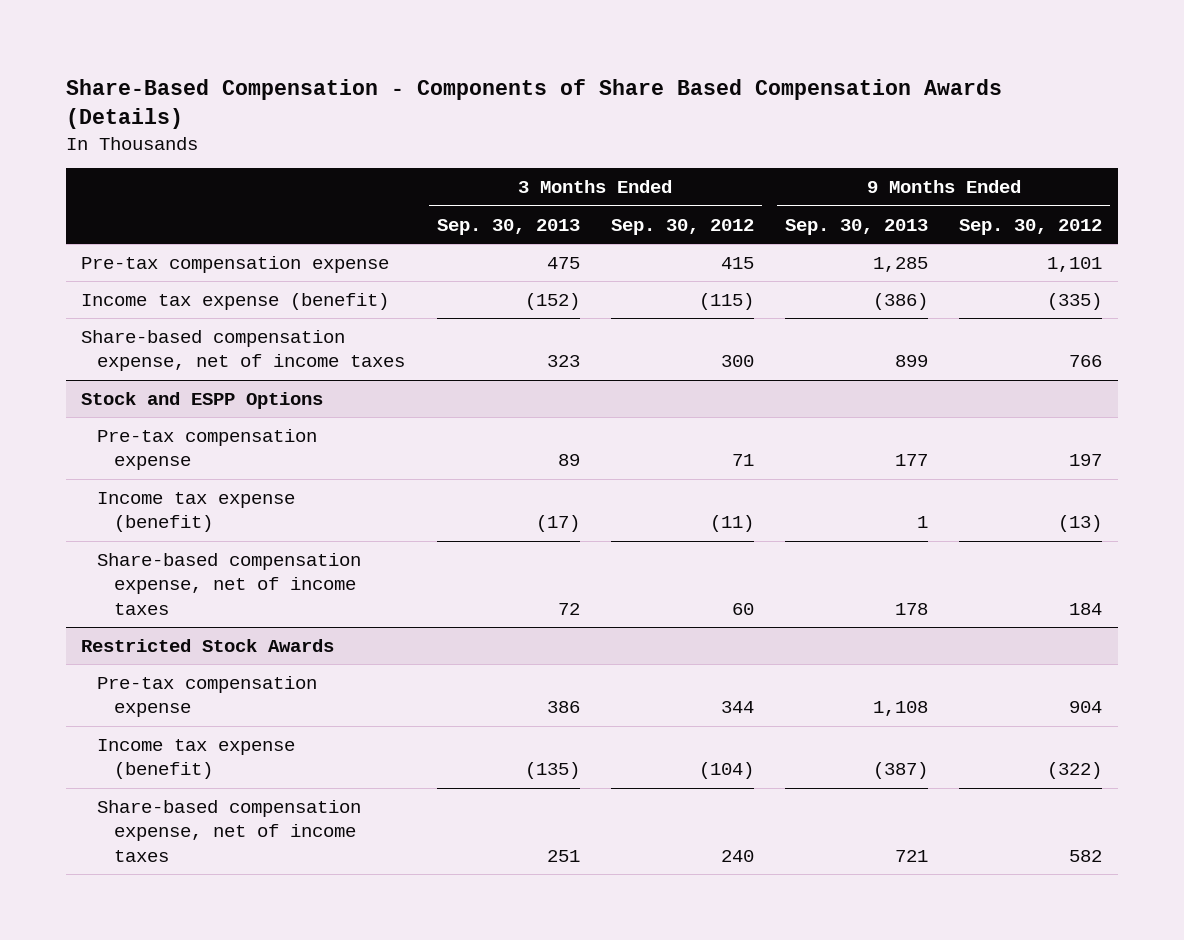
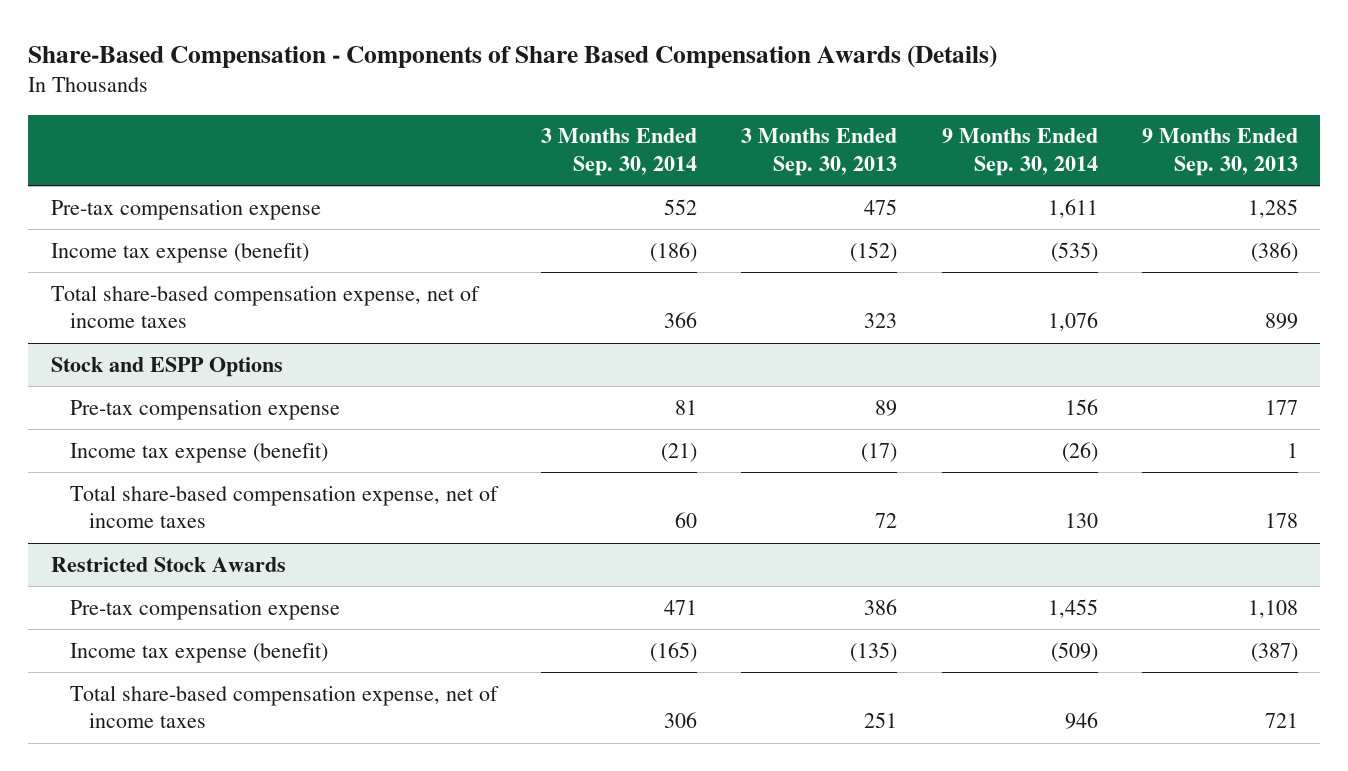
[610,218,754,235] Sep. 30, 2012 -> none
[959,218,1103,235] Sep. 30, 2012 -> none
none -> [541,128,698,176] 3 Months Ended Sep. 30, 2014
none -> [941,128,1098,176] 9 Months Ended Sep. 30, 2014
[81,329,406,372] Share-based compensation expense, net of income taxes -> [50,284,480,329] Total share-based compensation expense, net of income taxes
[97,552,362,615] Share-based compensation expense, net of income taxes -> [69,484,499,529] Total share-based compensation expense, net of income taxes
[97,799,362,862] Share-based compensation expense, net of income taxes -> [69,684,499,729] Total share-based compensation expense, net of income taxes

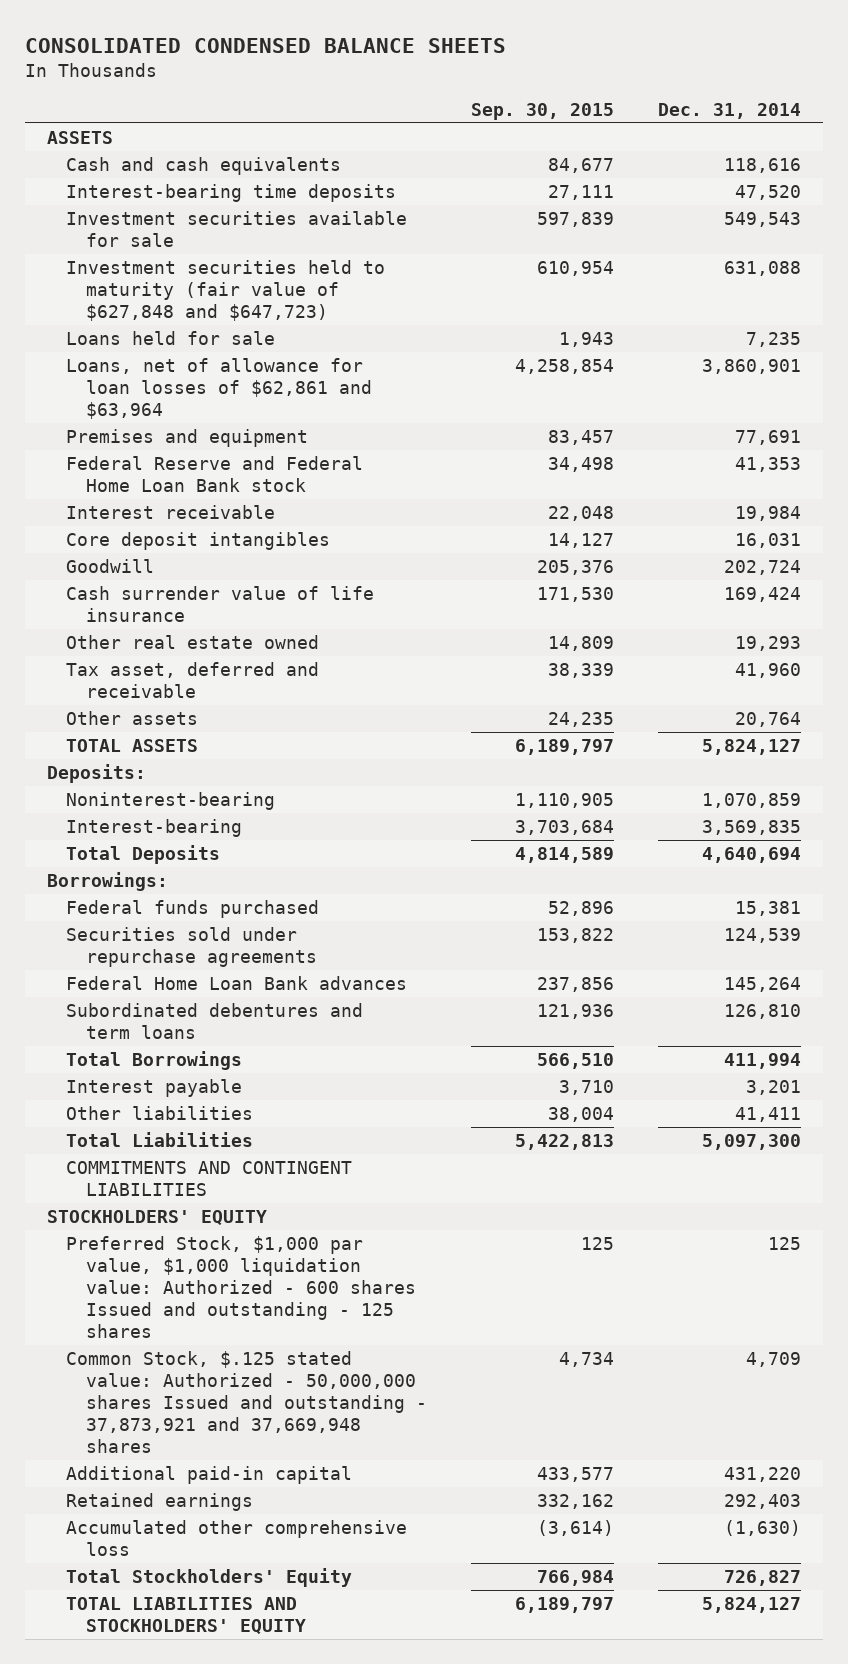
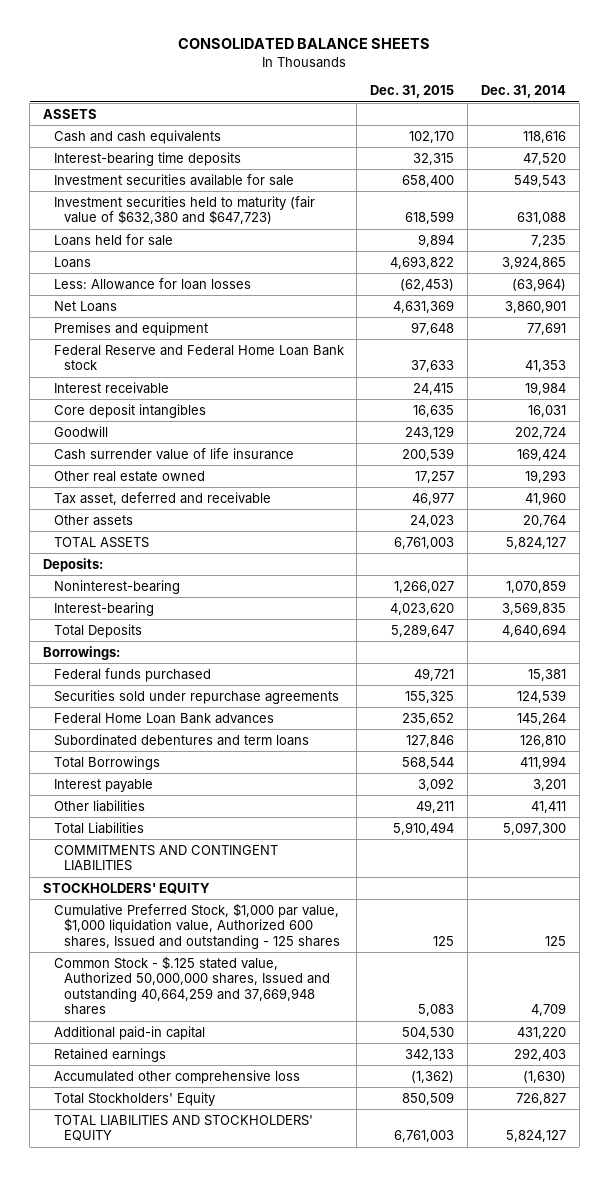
[24,37,506,53] CONSOLIDATED CONDENSED BALANCE SHEETS -> [178,38,431,50] CONSOLIDATED BALANCE SHEETS
[470,102,614,120] Sep. 30, 2015 -> none
none -> [370,85,455,99] Dec. 31, 2015
[66,260,386,322] Investment securities held to maturity (fair value of $627,848 and $647,723) -> [53,195,315,225] Investment securities held to maturity (fair value of $632,380 and $647,723)
none -> [53,256,91,268] Loans
none -> [53,277,251,290] Less: Allowance for loan losses
[66,358,372,420] Loans, net of allowance for loan losses of $62,861 and $63,964 -> [53,300,117,312] Net Loans
[66,1236,416,1338] Preferred Stock, $1,000 par value, $1,000 liquidation value: Authorized - 600 shares Issued and outstanding - 125 shares -> [53,902,341,949] Cumulative Preferred Stock, $1,000 par value, $1,000 liquidation value, Authorized 600 shares, Issued and outstanding - 125 shares
[66,1351,427,1453] Common Stock, $.125 stated value: Authorized - 50,000,000 shares Issued and outstanding - 37,873,921 and 37,669,948 shares -> [53,955,331,1016] Common Stock - $.125 stated value, Authorized 50,000,000 shares, Issued and outstanding 40,664,259 and 37,669,948 shares

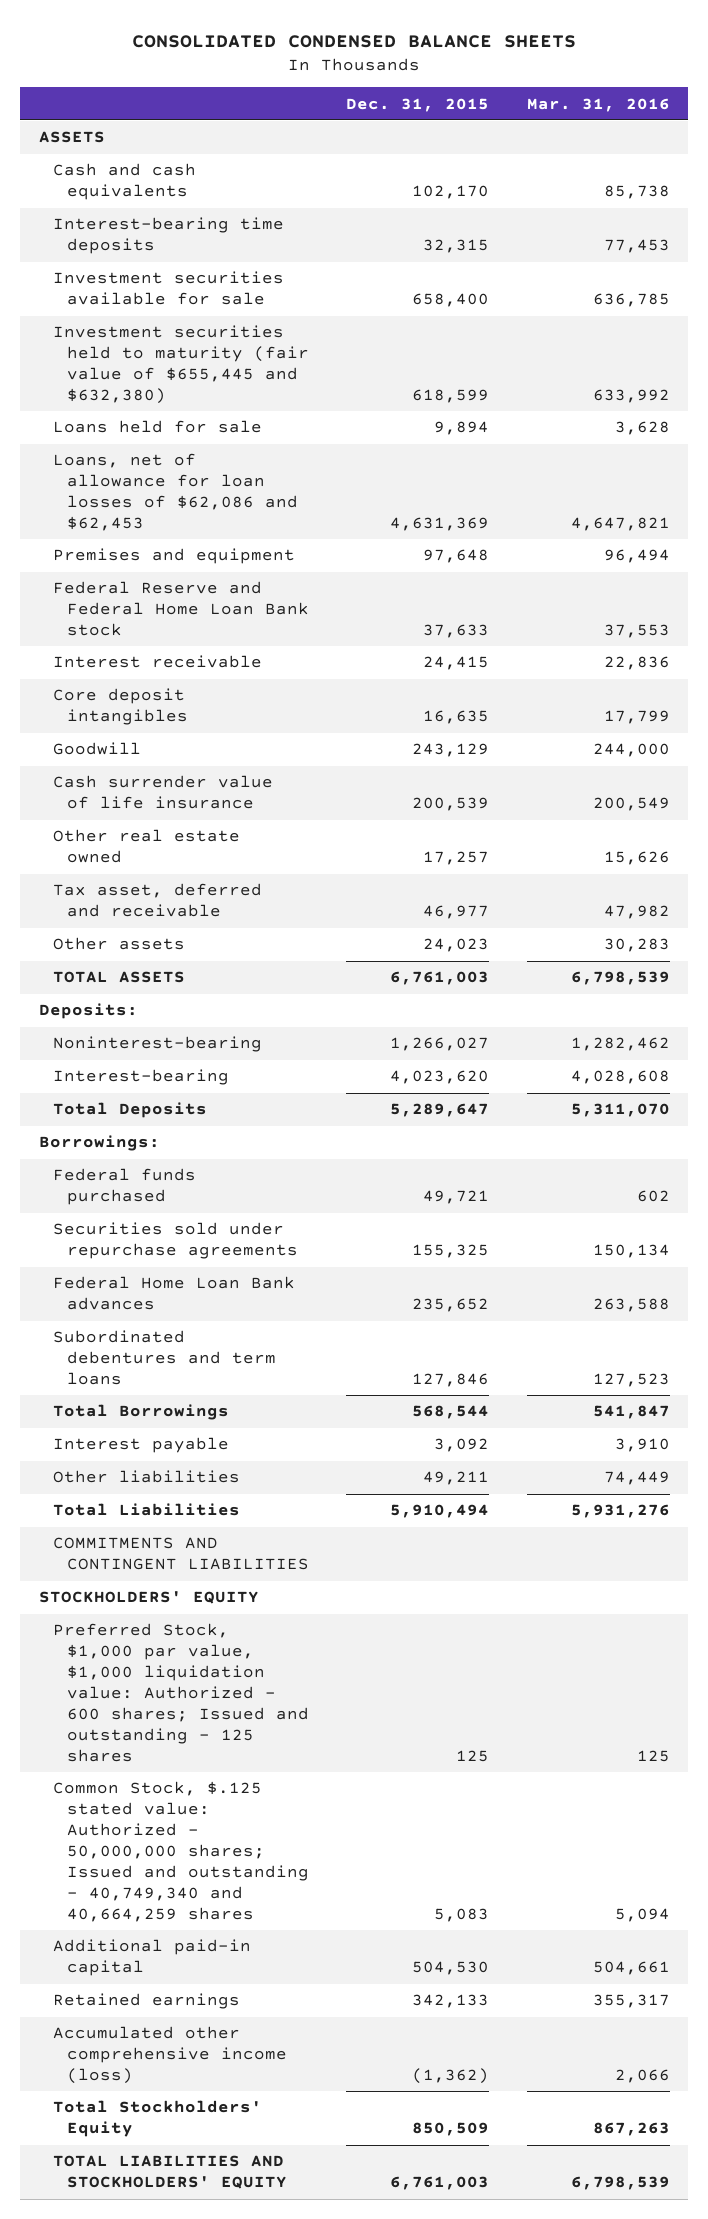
[178,38,431,50] CONSOLIDATED BALANCE SHEETS -> [132,34,577,48] CONSOLIDATED CONDENSED BALANCE SHEETS
[480,85,566,99] Dec. 31, 2014 -> none
none -> [526,97,670,112] Mar. 31, 2016
[53,195,315,225] Investment securities held to maturity (fair value of $632,380 and $647,723) -> [52,325,309,405] Investment securities held to maturity (fair value of $655,445 and $632,380)
[53,256,91,268] Loans -> none
[53,277,251,290] Less: Allowance for loan losses -> none
[53,300,117,312] Net Loans -> [52,453,298,532] Loans, net of allowance for loan losses of $62,086 and $62,453
[53,902,341,949] Cumulative Preferred Stock, $1,000 par value, $1,000 liquidation value, Authorized 600 shares, Issued and outstanding - 125 shares -> [52,1623,309,1763] Preferred Stock, $1,000 par value, $1,000 liquidation value: Authorized - 600 shares; Issued and outstanding - 125 shares
[53,955,331,1016] Common Stock - $.125 stated value, Authorized 50,000,000 shares, Issued and outstanding 40,664,259 and 37,669,948 shares -> [52,1781,309,1923] Common Stock, $.125 stated value: Authorized - 50,000,000 shares; Issued and outstanding - 40,749,340 and 40,664,259 shares
[53,1069,300,1084] Accumulated other comprehensive loss -> [52,2026,287,2085] Accumulated other comprehensive income (loss)

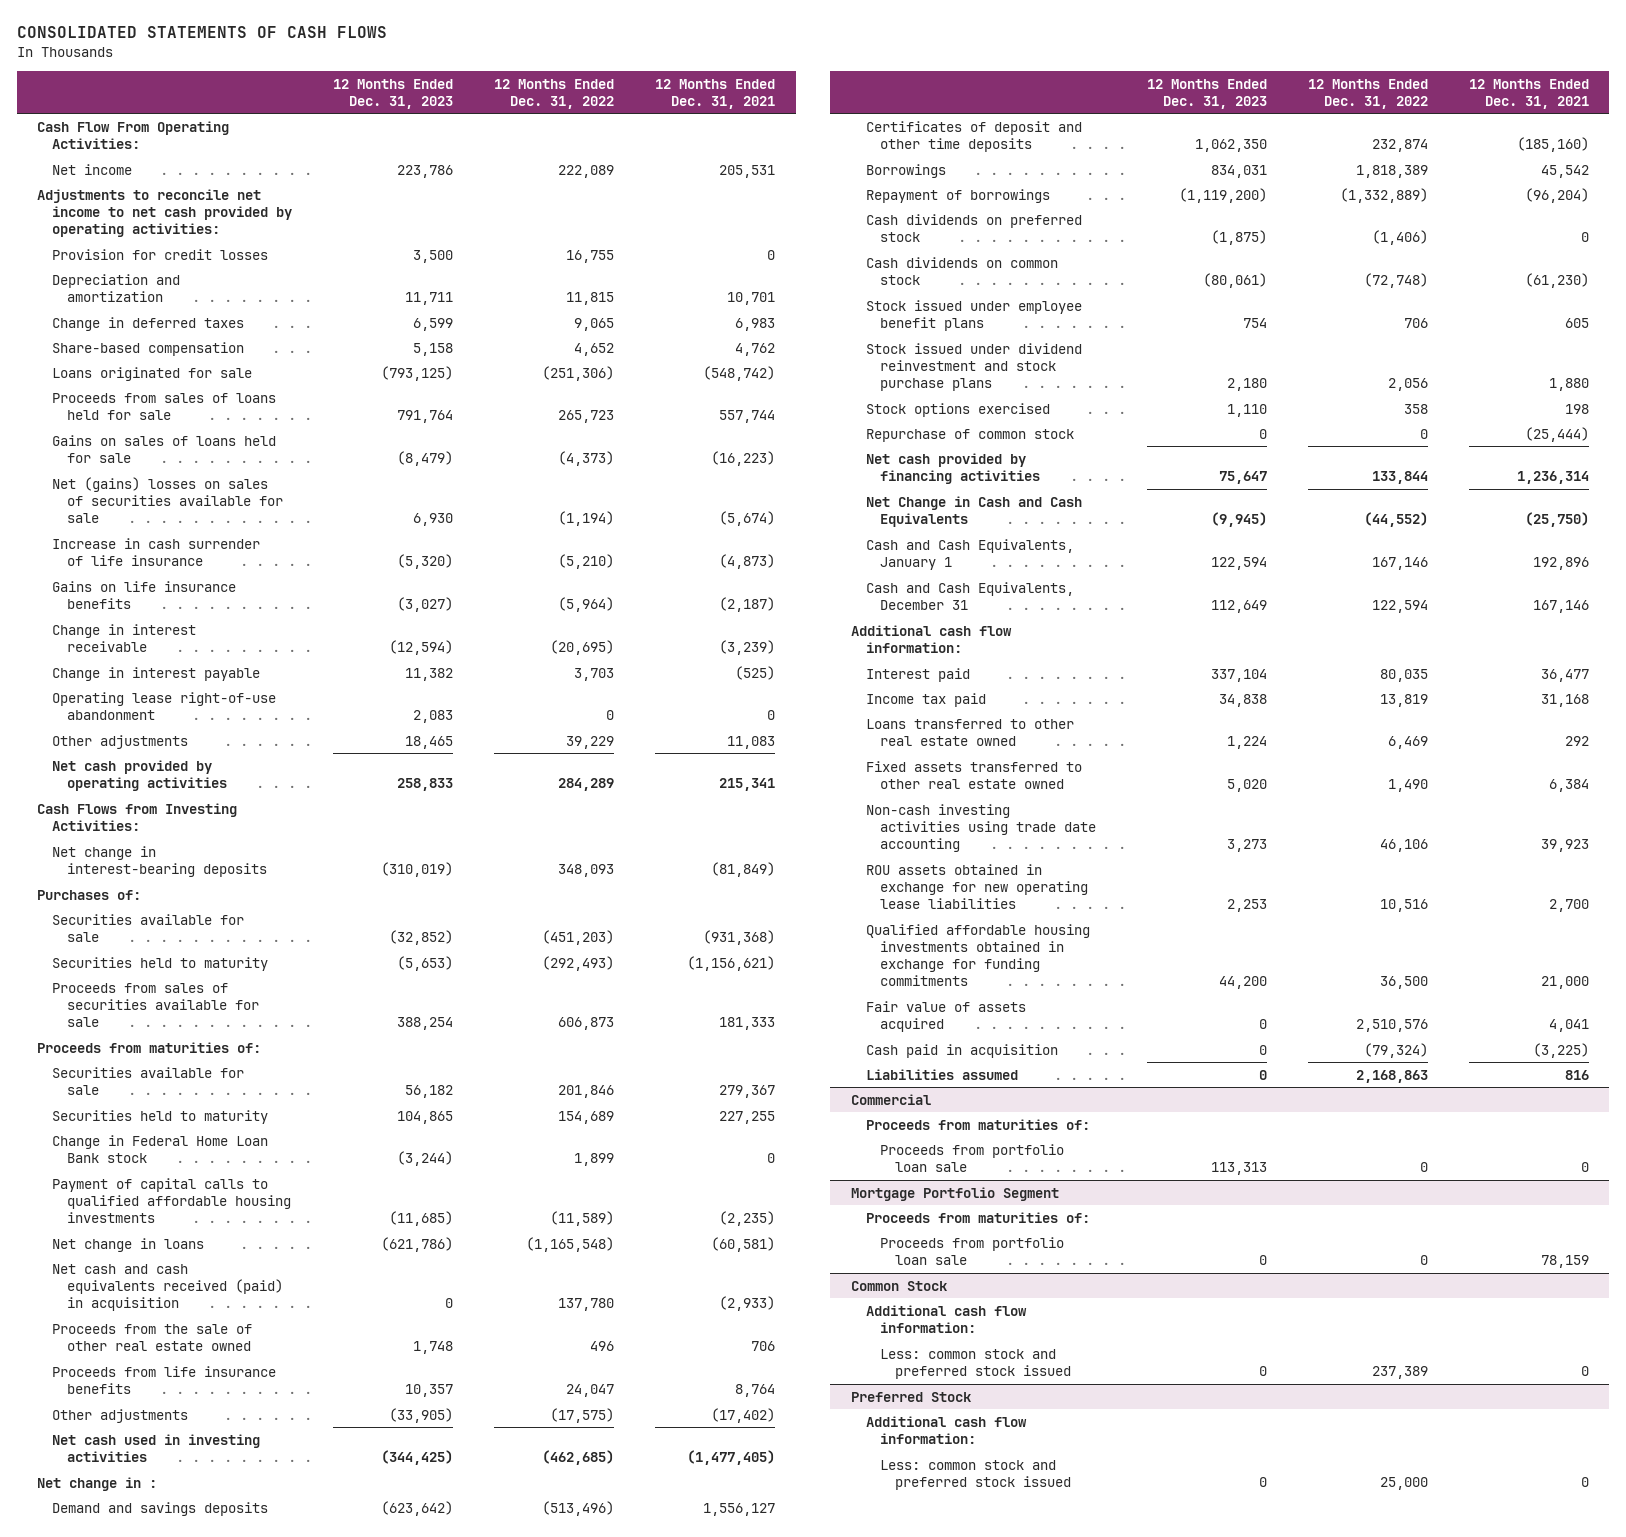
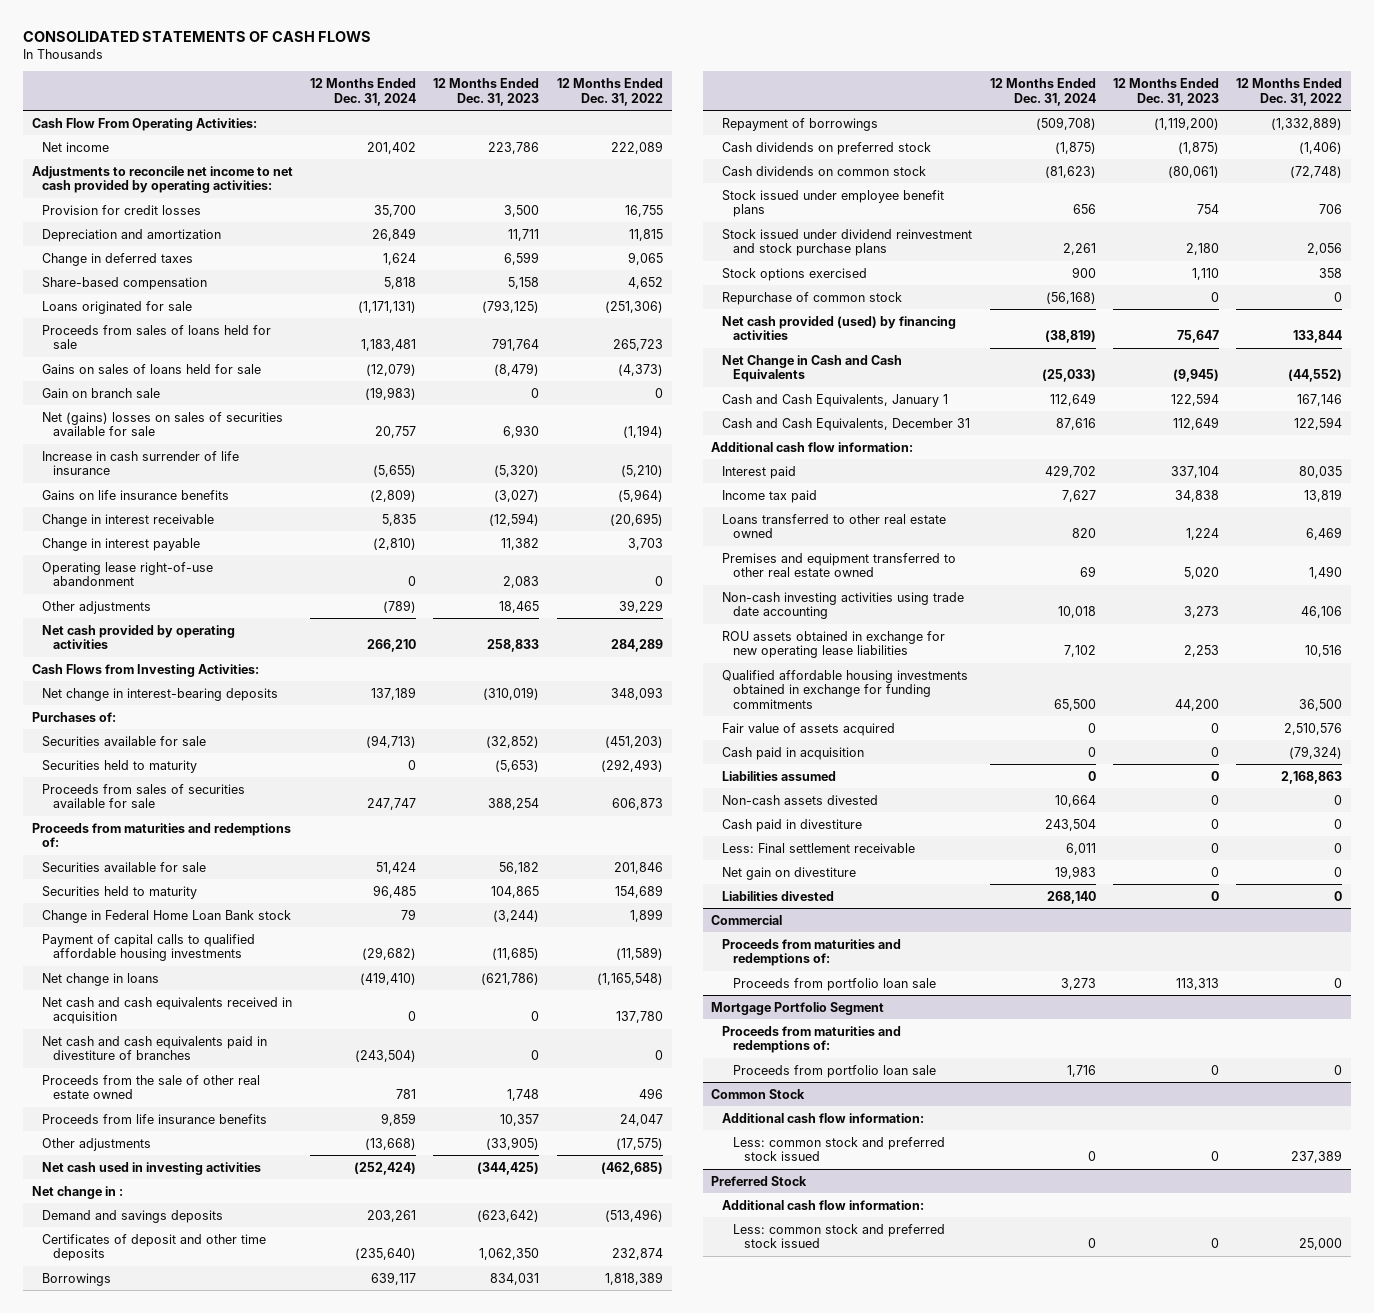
[655,78,776,109] 12 Months Ended Dec. 31, 2021 -> none
none -> [309,78,416,106] 12 Months Ended Dec. 31, 2024
none -> [42,387,161,398] Gain on branch sale
[37,1041,262,1053] Proceeds from maturities of: -> [31,822,291,848] Proceeds from maturities and redemptions of:
[51,1263,283,1312] Net cash and cash equivalents received (paid) in acquisition -> [42,996,293,1025] Net cash and cash equivalents received in acquisition
none -> [42,1035,268,1061] Net cash and cash equivalents paid in divestiture of branches
[865,452,1041,484] Net cash provided by financing activities -> [722,315,957,341] Net cash provided (used) by financing activities
[865,760,1082,789] Fixed assets transferred to other real estate owned -> [722,552,957,578] Premises and equipment transferred to other real estate owned
none -> [722,794,879,805] Non-cash assets divested
none -> [722,818,863,832] Cash paid in divestiture
none -> [722,842,916,853] Less: Final settlement receivable
none -> [722,866,857,880] Net gain on divestiture
none -> [722,890,835,901] Liabilities divested
[865,1118,1090,1130] Proceeds from maturities of: -> [722,938,902,967] Proceeds from maturities and redemptions of:
[865,1211,1090,1223] Proceeds from maturities of: -> [722,1025,902,1054] Proceeds from maturities and redemptions of:

